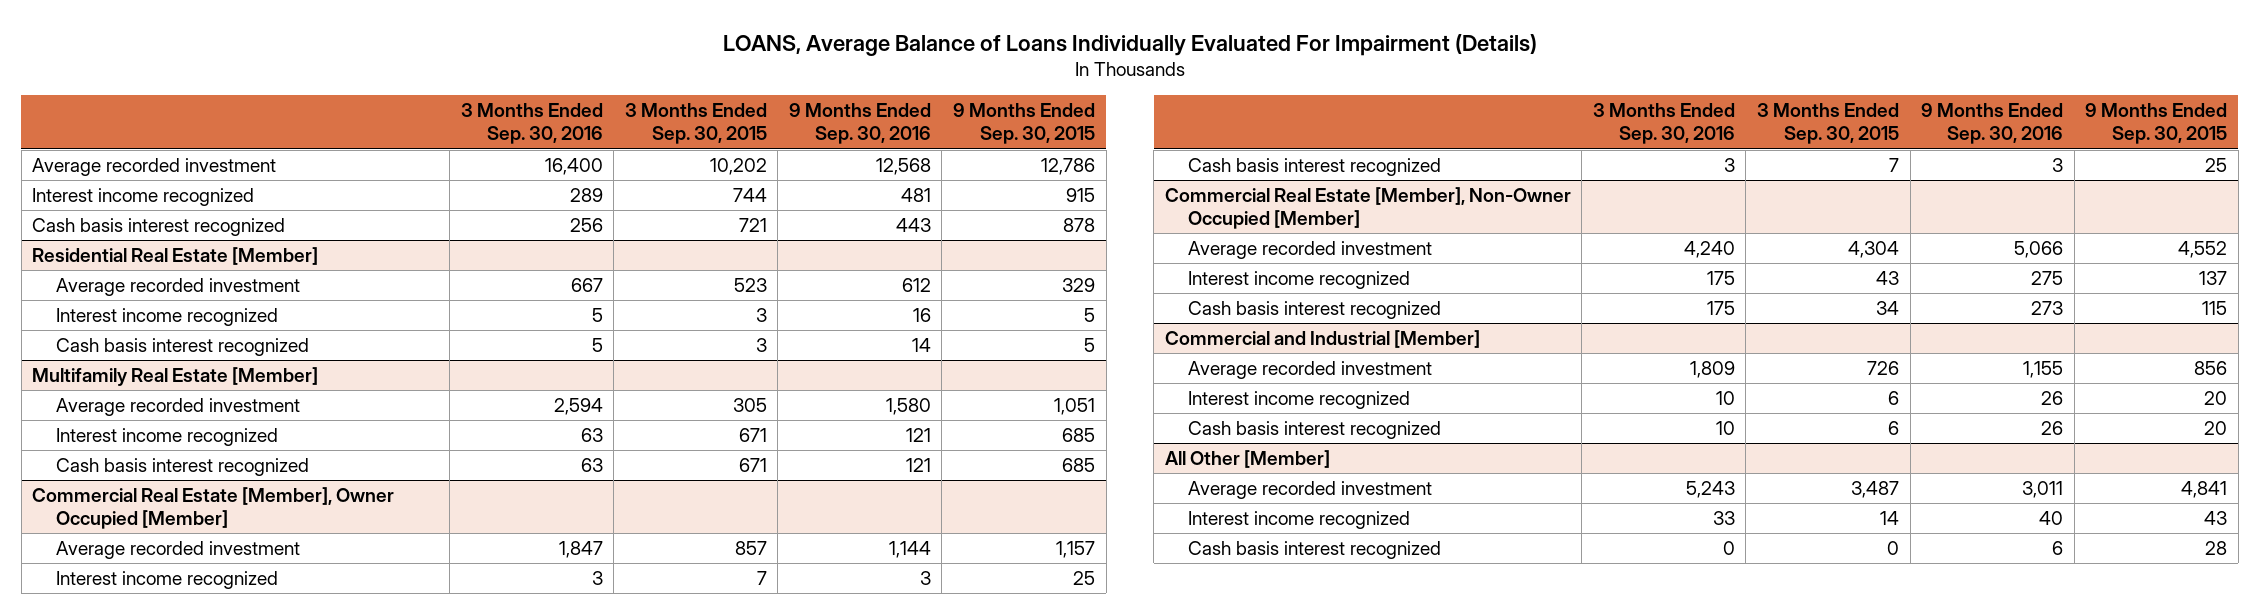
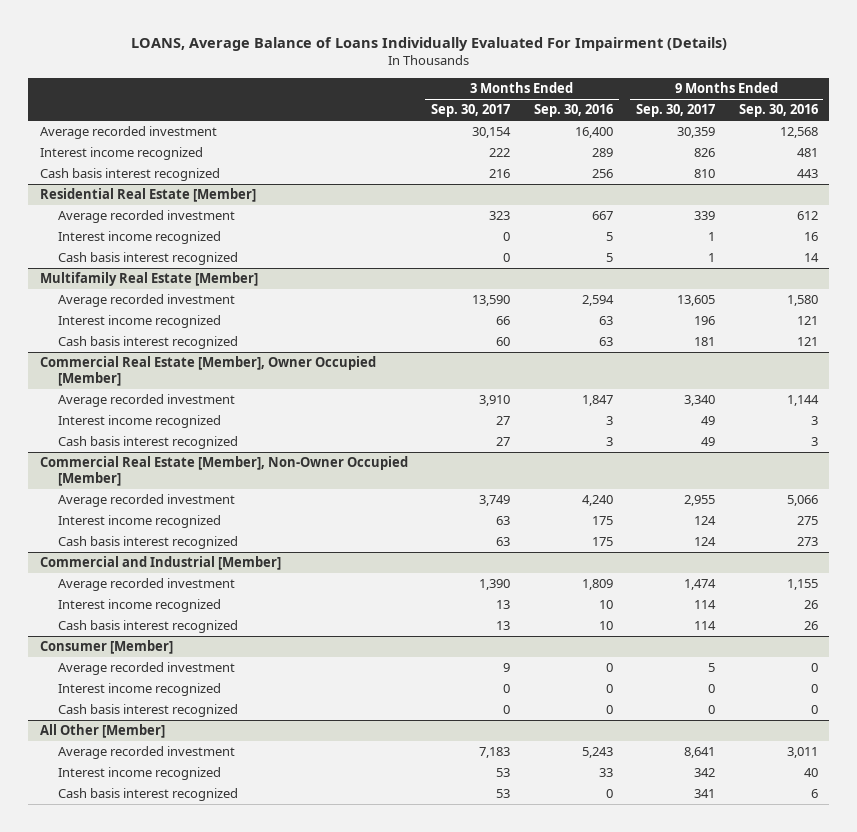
[624,103,767,145] 3 Months Ended Sep. 30, 2015 -> none
[953,103,1096,145] 9 Months Ended Sep. 30, 2015 -> none
none -> [431,104,511,118] Sep. 30, 2017
none -> [636,104,716,118] Sep. 30, 2017
none -> [39,640,173,655] Consumer [Member]
none -> [58,662,236,676] Average recorded investment
none -> [58,683,222,697] Interest income recognized
none -> [58,704,239,718] Cash basis interest recognized

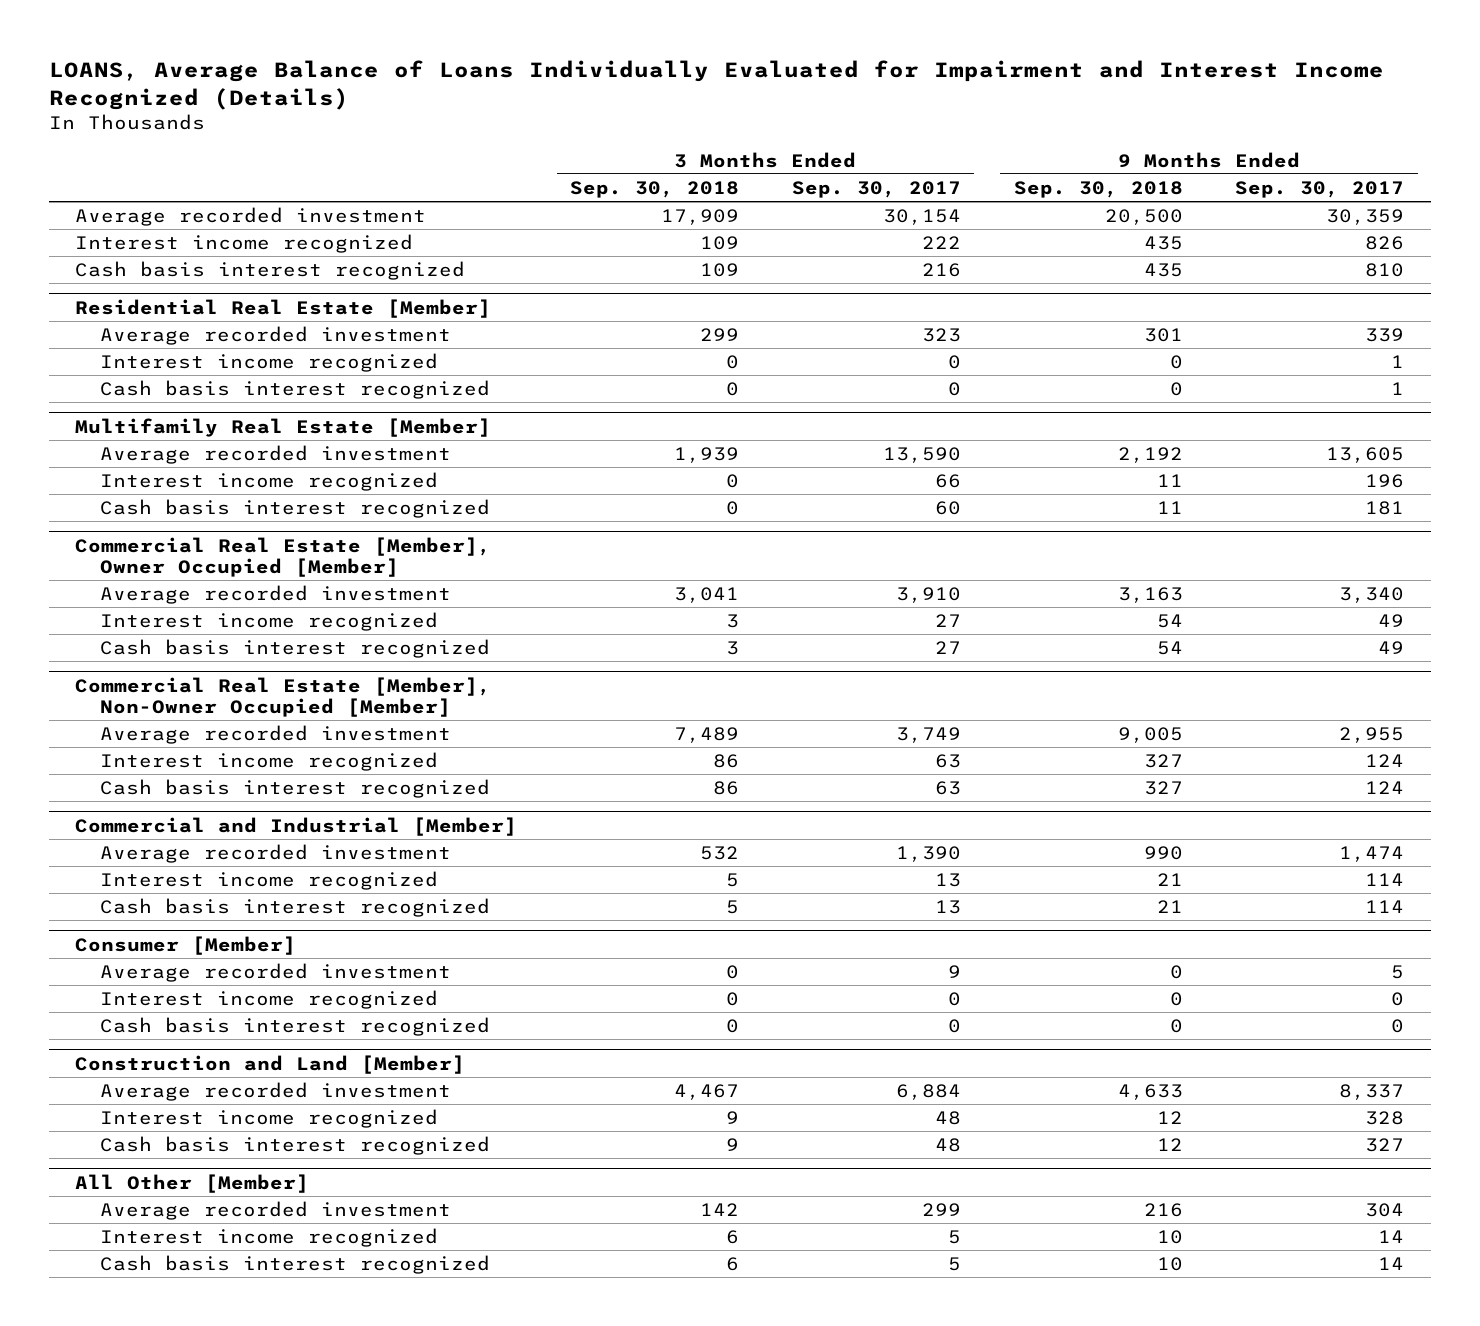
[130,36,727,51] LOANS, Average Balance of Loans Individually Evaluated For Impairment (Details) -> [48,59,1384,110] LOANS, Average Balance of Loans Individually Evaluated for Impairment and Interest Income Recognized (Details)
[533,104,613,118] Sep. 30, 2016 -> none
[738,104,818,118] Sep. 30, 2016 -> none
none -> [570,180,740,198] Sep. 30, 2018
none -> [1013,180,1183,198] Sep. 30, 2018
none -> [75,1054,466,1074] Construction and Land [Member]
none -> [100,1081,452,1101] Average recorded investment
none -> [100,1108,439,1128] Interest income recognized
none -> [100,1135,491,1155] Cash basis interest recognized
[479,747,511,759] 7,183 -> [921,1202,961,1216] 299
[684,747,716,759] 8,641 -> [1365,1202,1405,1217] 304
[496,768,511,778] 53 -> [947,1229,961,1244] 5
[694,768,716,778] 342 -> [1378,1229,1405,1243] 14
[496,789,511,799] 53 -> [947,1256,961,1271] 5
[694,789,716,799] 341 -> [1378,1256,1405,1270] 14

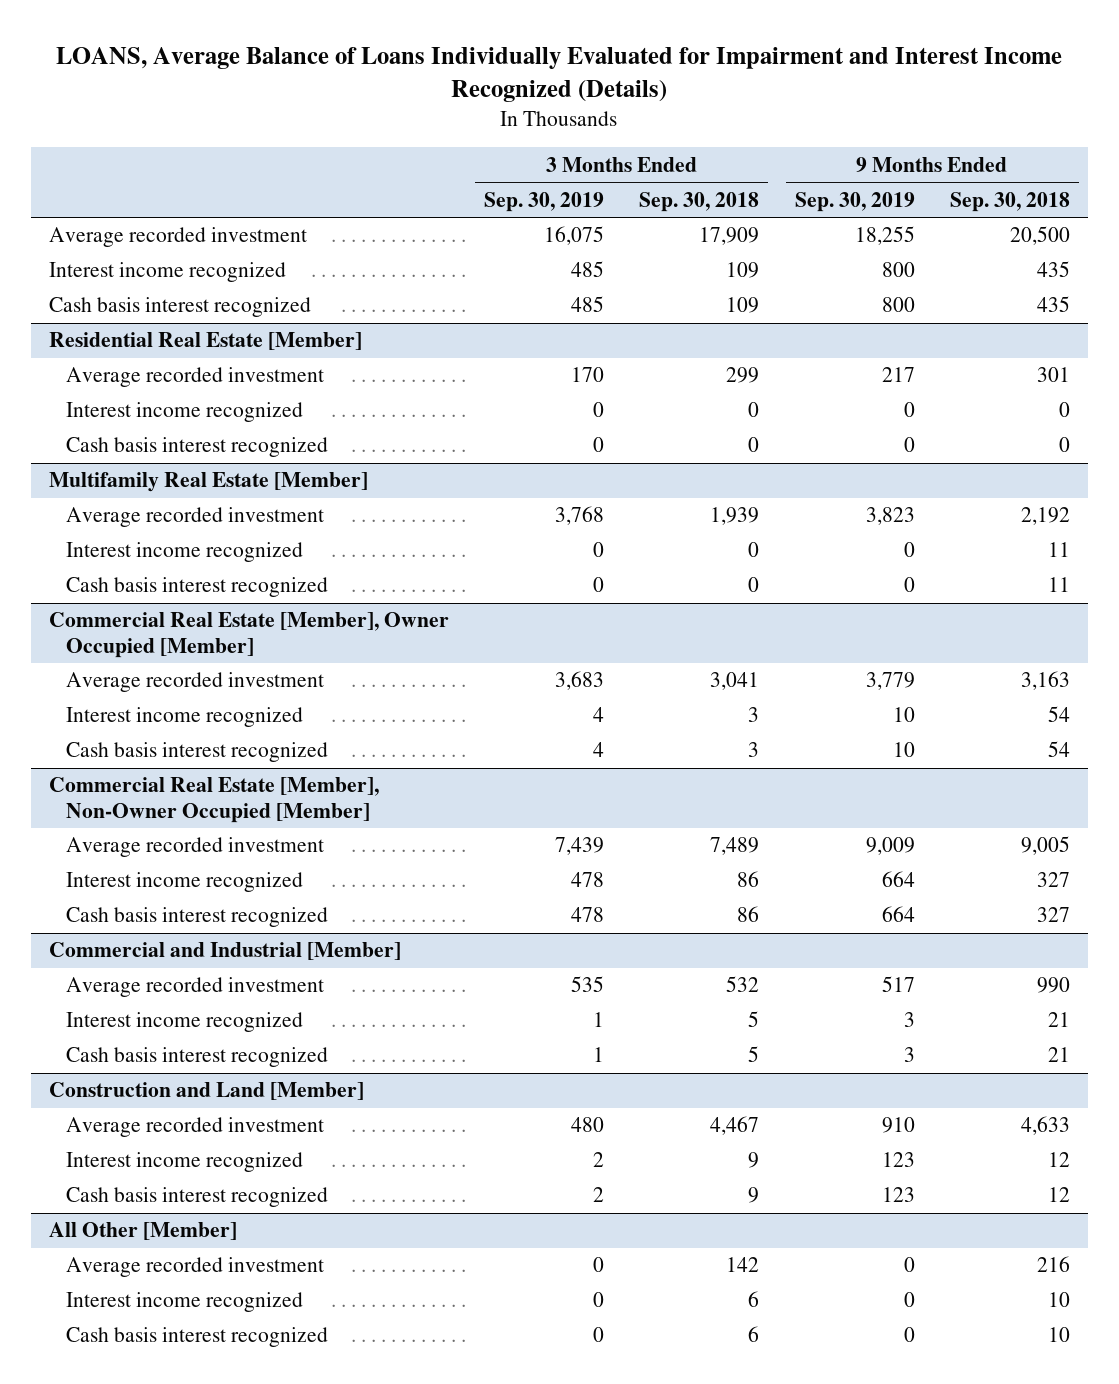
[791,180,961,198] Sep. 30, 2017 -> none
[1235,180,1405,198] Sep. 30, 2017 -> none
none -> [483,191,604,212] Sep. 30, 2019
none -> [794,191,915,212] Sep. 30, 2019
[75,935,297,955] Consumer [Member] -> none
[100,962,452,982] Average recorded investment -> none
[100,989,439,1009] Interest income recognized -> none
[100,1016,491,1036] Cash basis interest recognized -> none

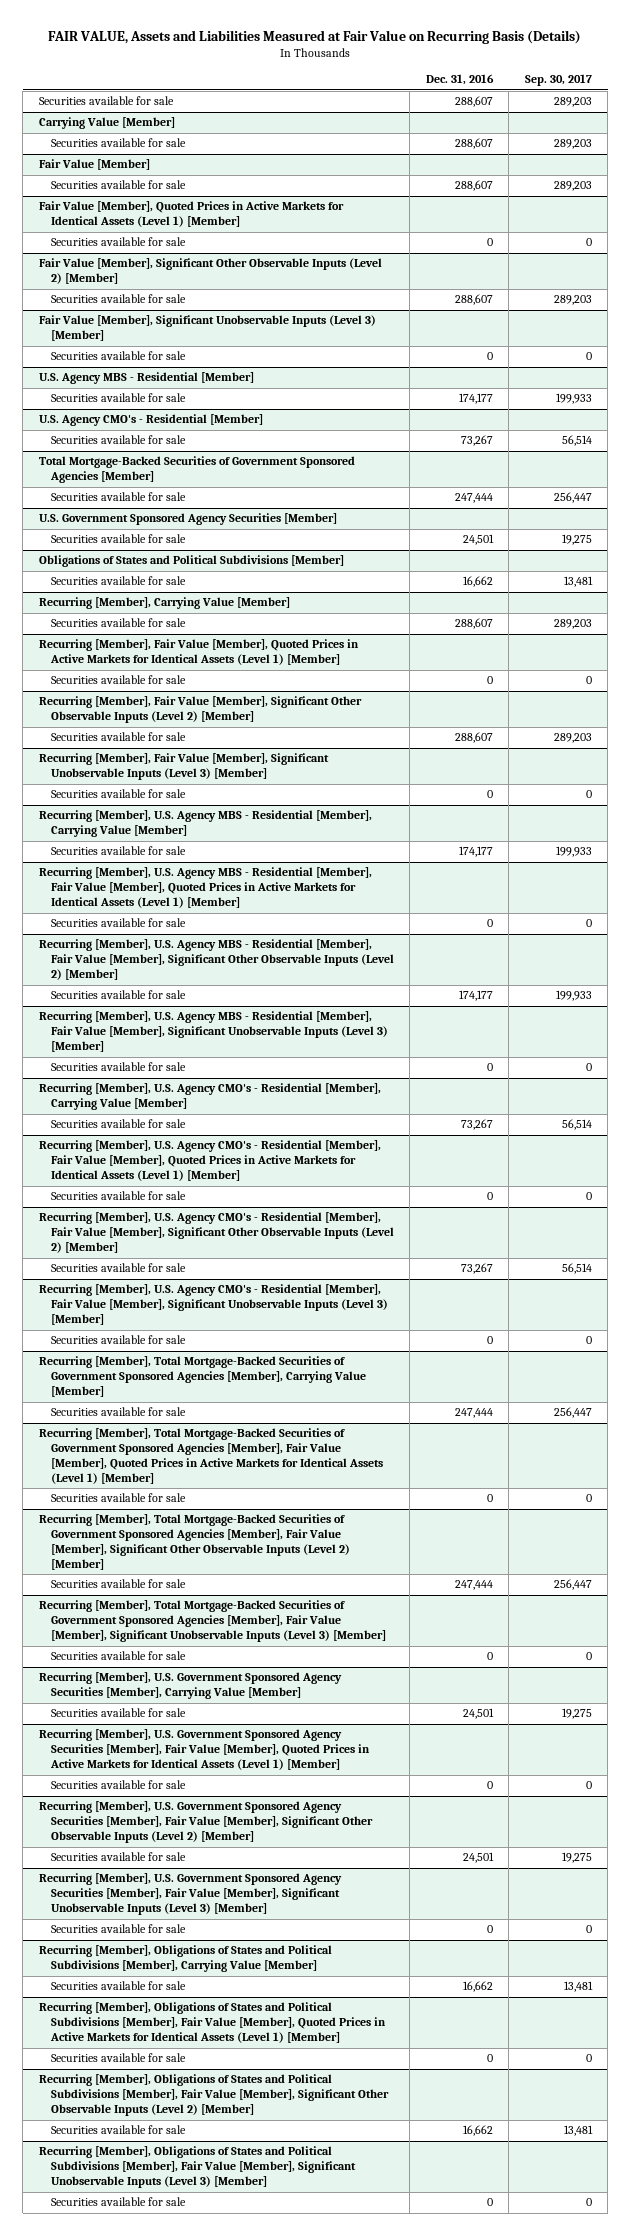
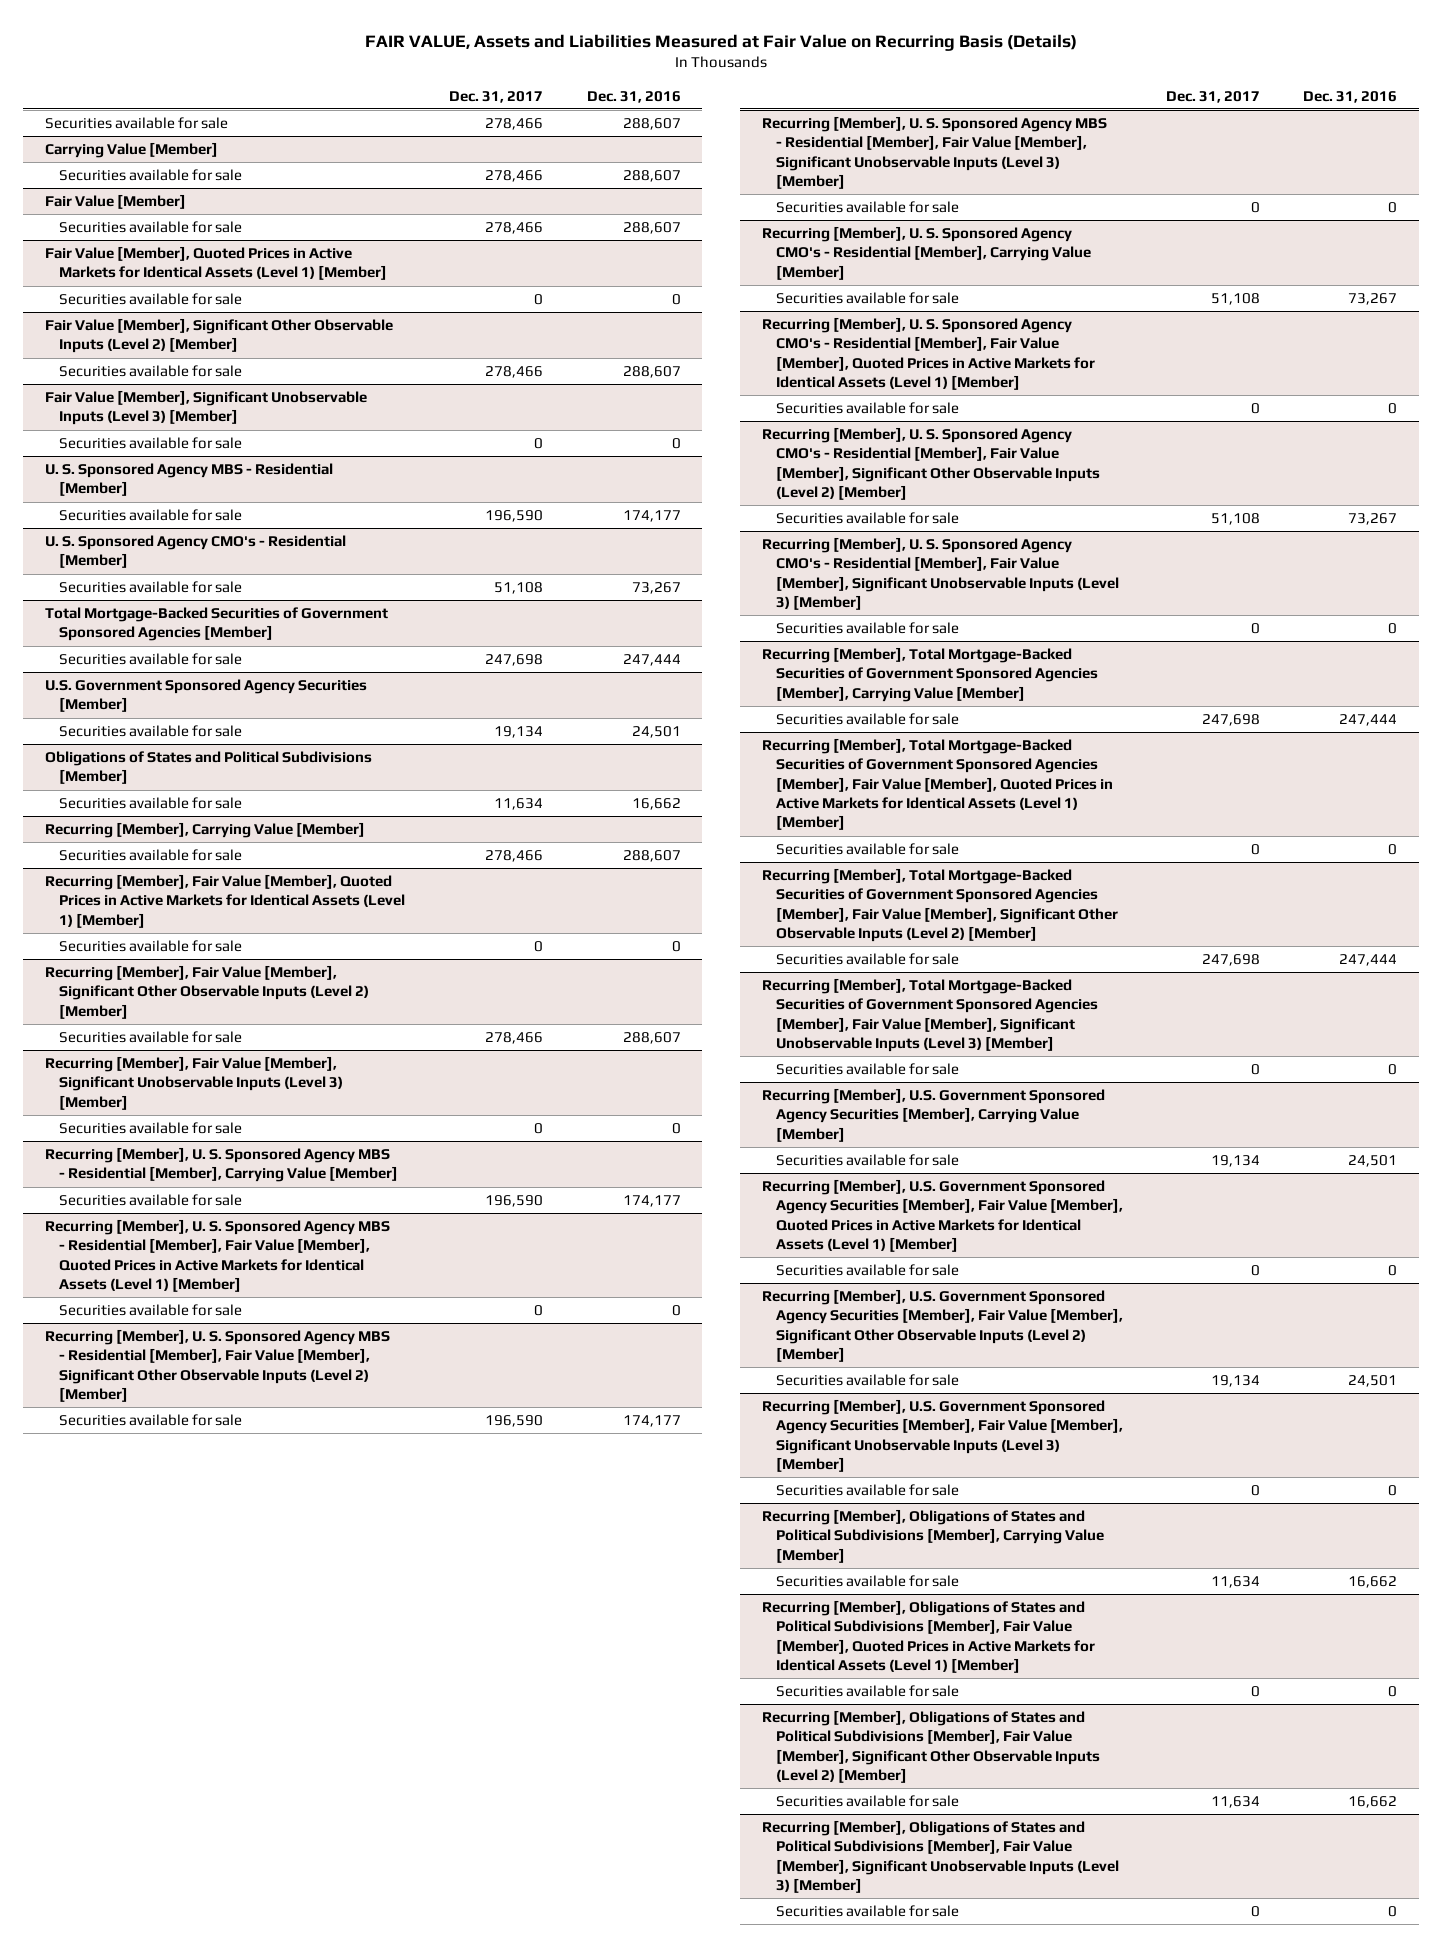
[524,74,592,87] Sep. 30, 2017 -> none
none -> [449,90,544,103] Dec. 31, 2017
[38,372,254,385] U.S. Agency MBS - Residential [Member] -> [44,463,333,497] U. S. Sponsored Agency MBS - Residential [Member]
[38,414,263,427] U.S. Agency CMO's - Residential [Member] -> [44,535,346,569] U. S. Sponsored Agency CMO's - Residential [Member]
[38,810,372,838] Recurring [Member], U.S. Agency MBS - Residential [Member], Carrying Value [Member] -> [44,1147,398,1183] Recurring [Member], U. S. Sponsored Agency MBS - Residential [Member], Carrying Value [Member]
[38,867,372,909] Recurring [Member], U.S. Agency MBS - Residential [Member], Fair Value [Member], Quoted Prices in Active Markets for Identical Assets (Level 1) [Member] -> [44,1219,390,1293] Recurring [Member], U. S. Sponsored Agency MBS - Residential [Member], Fair Value [Member], Quoted Prices in Active Markets for Identical Assets (Level 1) [Member]
[38,939,394,981] Recurring [Member], U.S. Agency MBS - Residential [Member], Fair Value [Member], Significant Other Observable Inputs (Level 2) [Member] -> [44,1329,390,1403] Recurring [Member], U. S. Sponsored Agency MBS - Residential [Member], Fair Value [Member], Significant Other Observable Inputs (Level 2) [Member]
[38,1011,388,1053] Recurring [Member], U.S. Agency MBS - Residential [Member], Fair Value [Member], Significant Unobservable Inputs (Level 3) [Member] -> [761,116,1107,190] Recurring [Member], U. S. Sponsored Agency MBS - Residential [Member], Fair Value [Member], Significant Unobservable Inputs (Level 3) [Member]
[38,1083,381,1111] Recurring [Member], U.S. Agency CMO's - Residential [Member], Carrying Value [Member] -> [761,226,1091,280] Recurring [Member], U. S. Sponsored Agency CMO's - Residential [Member], Carrying Value [Member]
[38,1140,381,1182] Recurring [Member], U.S. Agency CMO's - Residential [Member], Fair Value [Member], Quoted Prices in Active Markets for Identical Assets (Level 1) [Member] -> [761,317,1095,391] Recurring [Member], U. S. Sponsored Agency CMO's - Residential [Member], Fair Value [Member], Quoted Prices in Active Markets for Identical Assets (Level 1) [Member]
[38,1212,394,1254] Recurring [Member], U.S. Agency CMO's - Residential [Member], Fair Value [Member], Significant Other Observable Inputs (Level 2) [Member] -> [761,427,1100,501] Recurring [Member], U. S. Sponsored Agency CMO's - Residential [Member], Fair Value [Member], Significant Other Observable Inputs (Level 2) [Member]
[38,1284,388,1326] Recurring [Member], U.S. Agency CMO's - Residential [Member], Fair Value [Member], Significant Unobservable Inputs (Level 3) [Member] -> [761,537,1119,611] Recurring [Member], U. S. Sponsored Agency CMO's - Residential [Member], Fair Value [Member], Significant Unobservable Inputs (Level 3) [Member]

